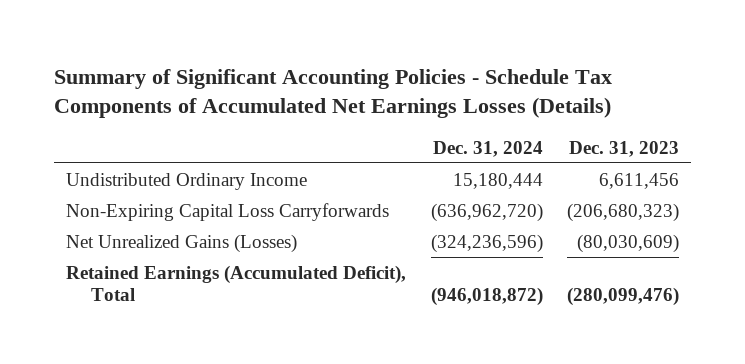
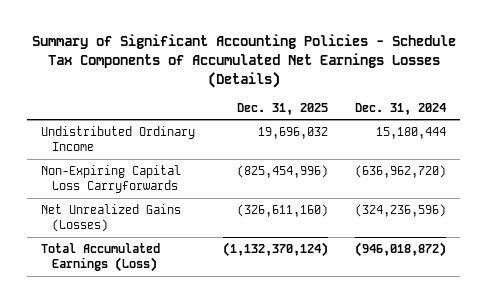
[568,140,679,157] Dec. 31, 2023 -> none
none -> [236,102,328,115] Dec. 31, 2025
[66,264,407,301] Retained Earnings (Accumulated Deficit), Total -> [41,242,161,273] Total Accumulated Earnings (Loss)

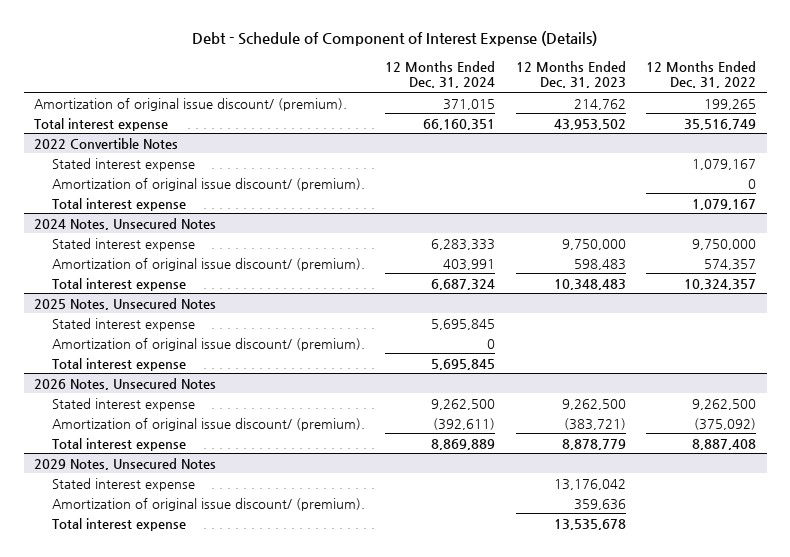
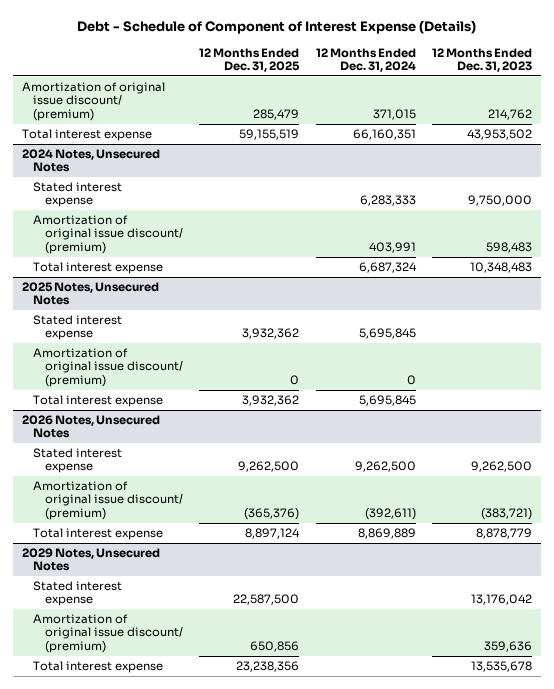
[646,60,757,89] 12 Months Ended Dec. 31, 2022 -> none
none -> [199,47,301,73] 12 Months Ended Dec. 31, 2025
[33,97,347,111] Amortization of original issue discount/ (premium). -> [21,82,165,121] Amortization of original issue discount/ (premium)
[33,137,178,149] 2022 Convertible Notes -> none
[51,157,195,171] Stated interest expense -> none
[51,177,365,191] Amortization of original issue discount/ (premium). -> none
[51,197,186,211] Total interest expense -> none
[51,257,365,271] Amortization of original issue discount/ (premium). -> [33,215,183,254] Amortization of original issue discount/ (premium)
[51,337,365,351] Amortization of original issue discount/ (premium). -> [33,348,183,387] Amortization of original issue discount/ (premium)
[51,417,365,431] Amortization of original issue discount/ (premium). -> [33,481,183,520] Amortization of original issue discount/ (premium)
[51,497,365,511] Amortization of original issue discount/ (premium). -> [33,614,183,653] Amortization of original issue discount/ (premium)

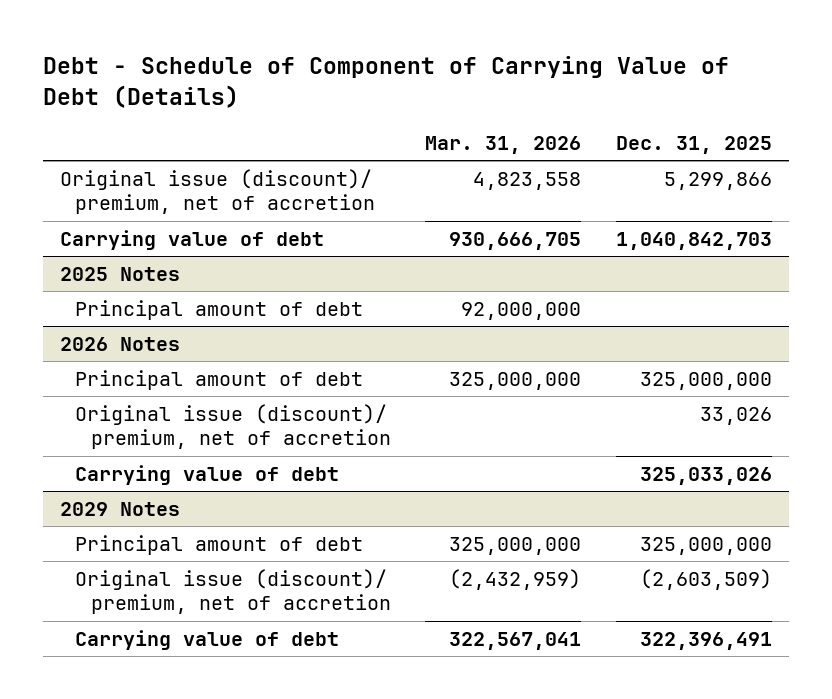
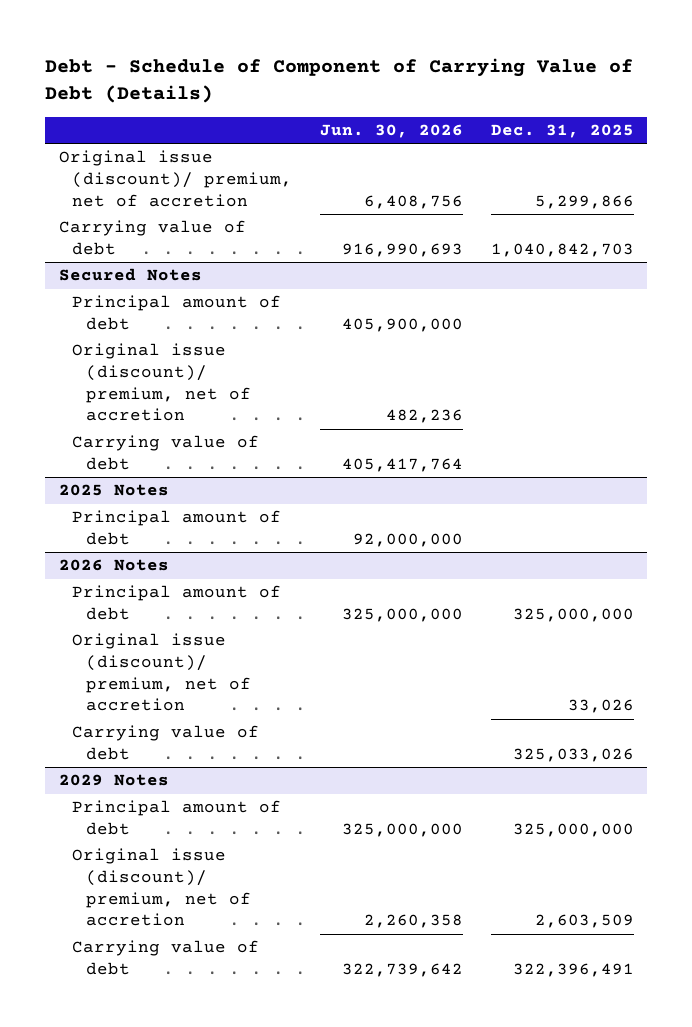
[425,136,582,155] Mar. 31, 2026 -> none
none -> [320,124,464,139] Jun. 30, 2026
none -> [58,268,202,282] Secured Notes
none -> [72,295,282,331] Principal amount of debt
none -> [72,343,252,422] Original issue (discount)/ premium, net of accretion
none -> [72,435,260,471] Carrying value of debt
[640,569,773,591] (2,603,509) -> [534,914,634,929] 2,603,509

